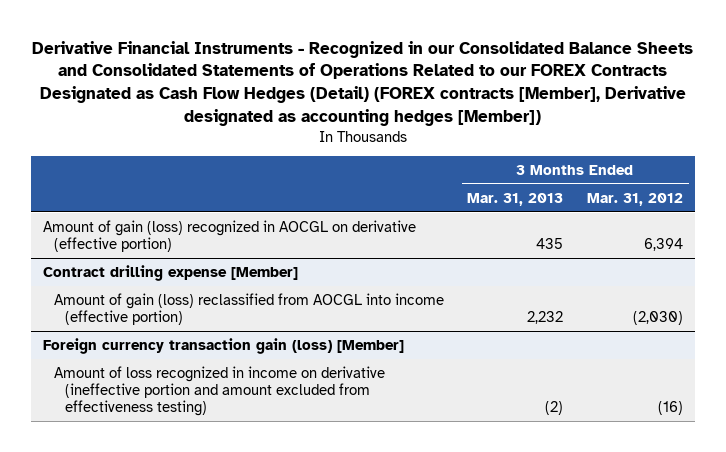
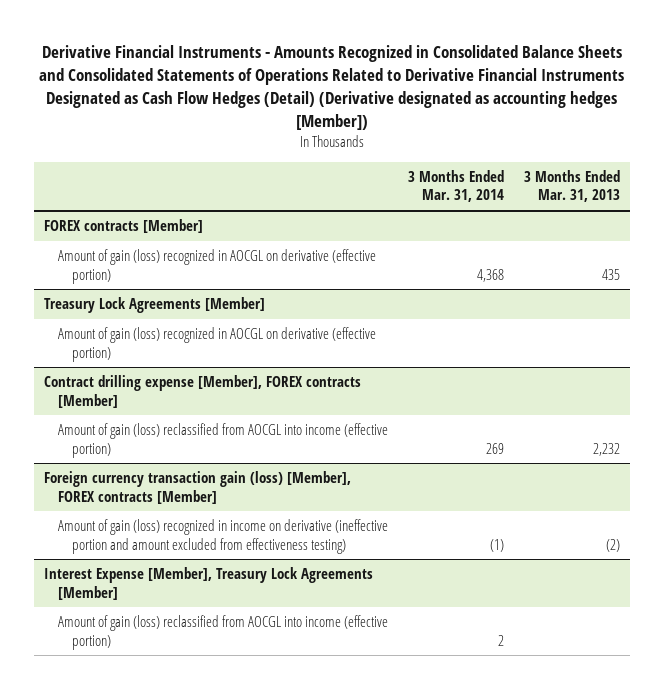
[31,40,693,126] Derivative Financial Instruments - Recognized in our Consolidated Balance Sheets and Consolidated Statements of Operations Related to our FOREX Contracts Designated as Cash Flow Hedges (Detail) (FOREX contracts [Member], Derivative designated as accounting hedges [Member]) -> [39,44,625,130] Derivative Financial Instruments - Amounts Recognized in Consolidated Balance Sheets and Consolidated Statements of Operations Related to Derivative Financial Instruments Designated as Cash Flow Hedges (Detail) (Derivative designated as accounting hedges [Member])
[586,192,683,206] Mar. 31, 2012 -> none
none -> [407,170,504,203] 3 Months Ended Mar. 31, 2014
none -> [44,219,204,234] FOREX contracts [Member]
none -> [44,297,266,314] Treasury Lock Agreements [Member]
none -> [58,327,377,362] Amount of gain (loss) recognized in AOCGL on derivative (effective portion)
[42,264,298,281] Contract drilling expense [Member] -> [44,375,362,408] Contract drilling expense [Member], FOREX contracts [Member]
[42,337,404,354] Foreign currency transaction gain (loss) [Member] -> [44,471,352,504] Foreign currency transaction gain (loss) [Member], FOREX contracts [Member]
[54,365,386,416] Amount of loss recognized in income on derivative (ineffective portion and amount excluded from effectiveness testing) -> [58,519,389,554] Amount of gain (loss) recognized in income on derivative (ineffective portion and amount excluded from effectiveness testing)
none -> [44,567,374,600] Interest Expense [Member], Treasury Lock Agreements [Member]
none -> [58,615,389,650] Amount of gain (loss) reclassified from AOCGL into income (effective portion)

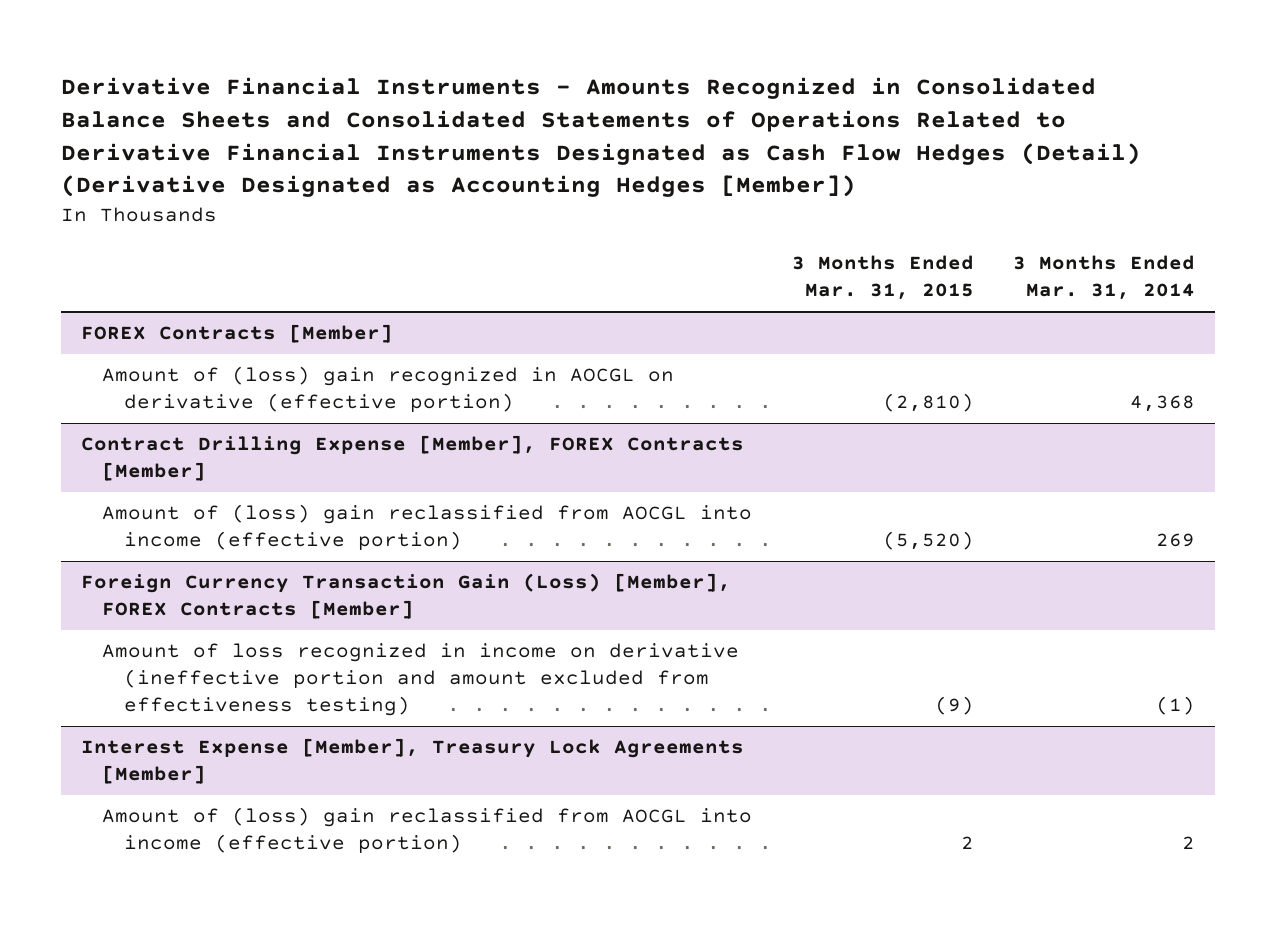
[39,44,625,130] Derivative Financial Instruments - Amounts Recognized in Consolidated Balance Sheets and Consolidated Statements of Operations Related to Derivative Financial Instruments Designated as Cash Flow Hedges (Detail) (Derivative designated as accounting hedges [Member]) -> [61,77,1142,198] Derivative Financial Instruments - Amounts Recognized in Consolidated Balance Sheets and Consolidated Statements of Operations Related to Derivative Financial Instruments Designated as Cash Flow Hedges (Detail) (Derivative Designated as Accounting Hedges [Member])
[523,170,620,203] 3 Months Ended Mar. 31, 2013 -> none
none -> [791,255,974,301] 3 Months Ended Mar. 31, 2015
[44,297,266,314] Treasury Lock Agreements [Member] -> none
[58,327,377,362] Amount of gain (loss) recognized in AOCGL on derivative (effective portion) -> none
[44,219,204,234] FOREX contracts [Member] -> [80,324,393,344] FOREX Contracts [Member]
[58,249,377,284] Amount of gain (loss) recognized in AOCGL on derivative (effective portion) -> [102,366,675,414] Amount of (loss) gain recognized in AOCGL on derivative (effective portion)
[44,375,362,408] Contract drilling expense [Member], FOREX contracts [Member] -> [80,435,744,482] Contract Drilling Expense [Member], FOREX Contracts [Member]
[58,423,389,458] Amount of gain (loss) reclassified from AOCGL into income (effective portion) -> [102,504,753,552] Amount of (loss) gain reclassified from AOCGL into income (effective portion)
[44,471,352,504] Foreign currency transaction gain (loss) [Member], FOREX contracts [Member] -> [80,573,731,620] Foreign Currency Transaction Gain (Loss) [Member], FOREX Contracts [Member]
[58,519,389,554] Amount of gain (loss) recognized in income on derivative (ineffective portion and amount excluded from effectiveness testing) -> [102,643,740,717] Amount of loss recognized in income on derivative (ineffective portion and amount excluded from effectiveness testing)
[58,615,389,650] Amount of gain (loss) reclassified from AOCGL into income (effective portion) -> [102,807,753,855] Amount of (loss) gain reclassified from AOCGL into income (effective portion)

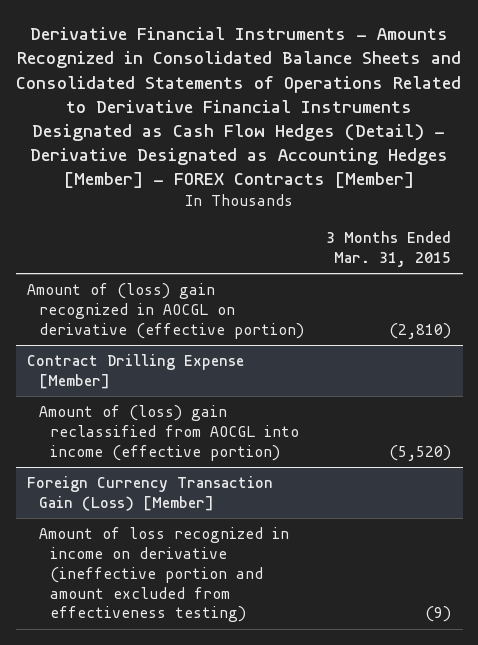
[61,77,1142,198] Derivative Financial Instruments - Amounts Recognized in Consolidated Balance Sheets and Consolidated Statements of Operations Related to Derivative Financial Instruments Designated as Cash Flow Hedges (Detail) (Derivative Designated as Accounting Hedges [Member]) -> [16,27,462,189] Derivative Financial Instruments - Amounts Recognized in Consolidated Balance Sheets and Consolidated Statements of Operations Related to Derivative Financial Instruments Designated as Cash Flow Hedges (Detail) - Derivative Designated as Accounting Hedges [Member] - FOREX Contracts [Member]
[1012,255,1195,301] 3 Months Ended Mar. 31, 2014 -> none
[80,324,393,344] FOREX Contracts [Member] -> none
[80,435,744,482] Contract Drilling Expense [Member], FOREX Contracts [Member] -> [27,354,245,389] Contract Drilling Expense [Member]
[80,573,731,620] Foreign Currency Transaction Gain (Loss) [Member], FOREX Contracts [Member] -> [27,476,274,511] Foreign Currency Transaction Gain (Loss) [Member]
[80,738,744,785] Interest Expense [Member], Treasury Lock Agreements [Member] -> none
[102,807,753,855] Amount of (loss) gain reclassified from AOCGL into income (effective portion) -> none

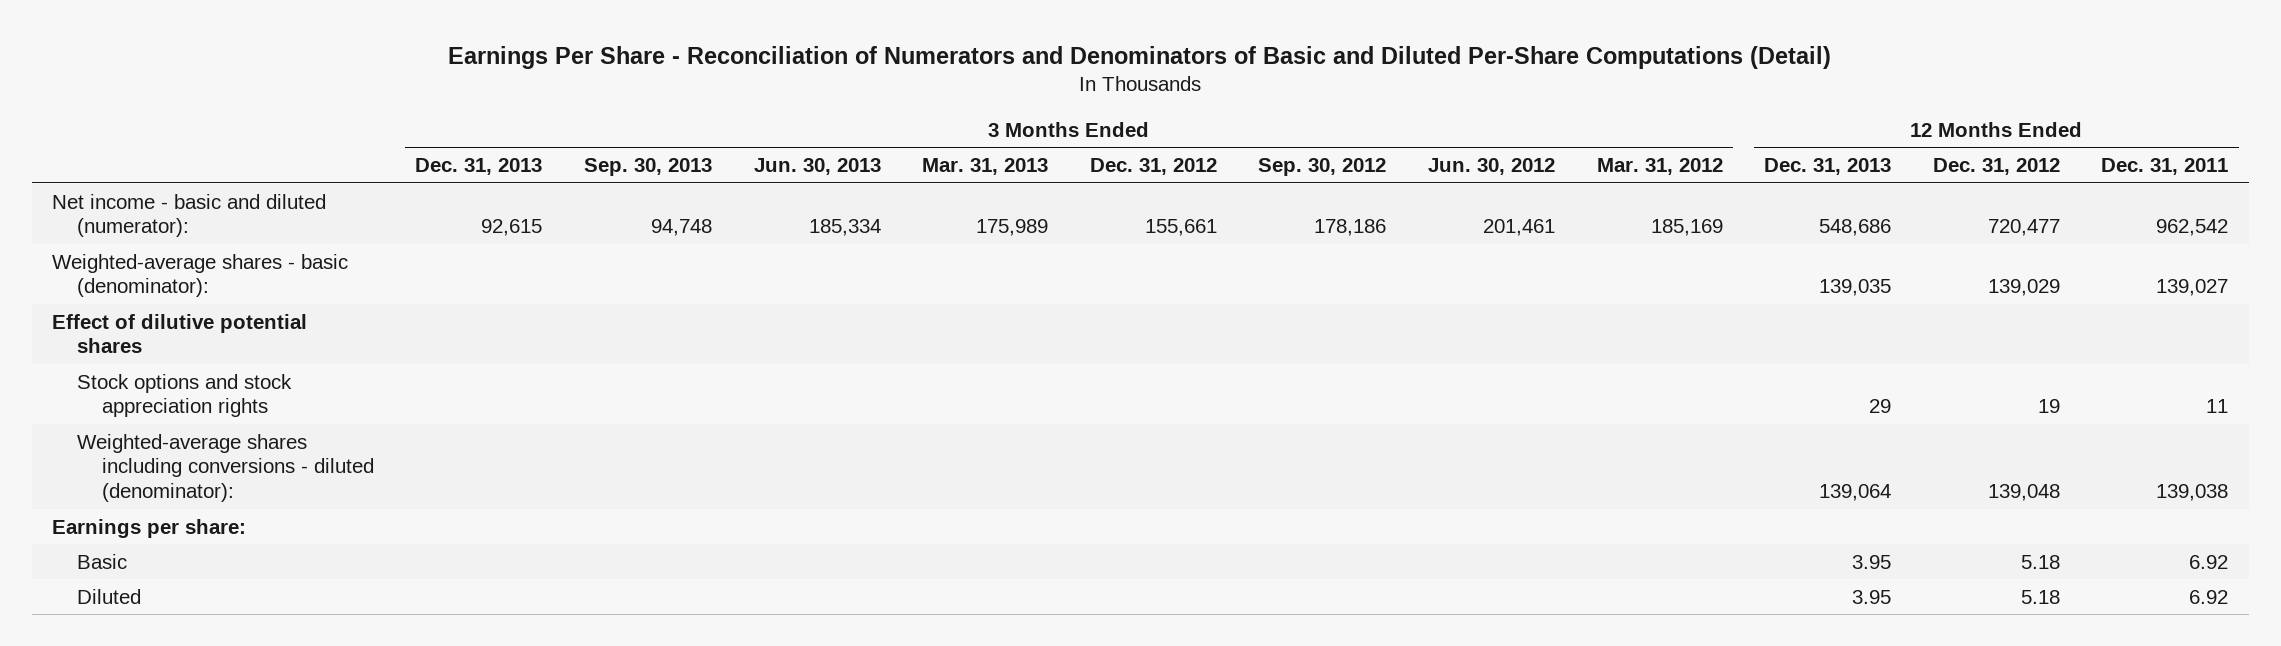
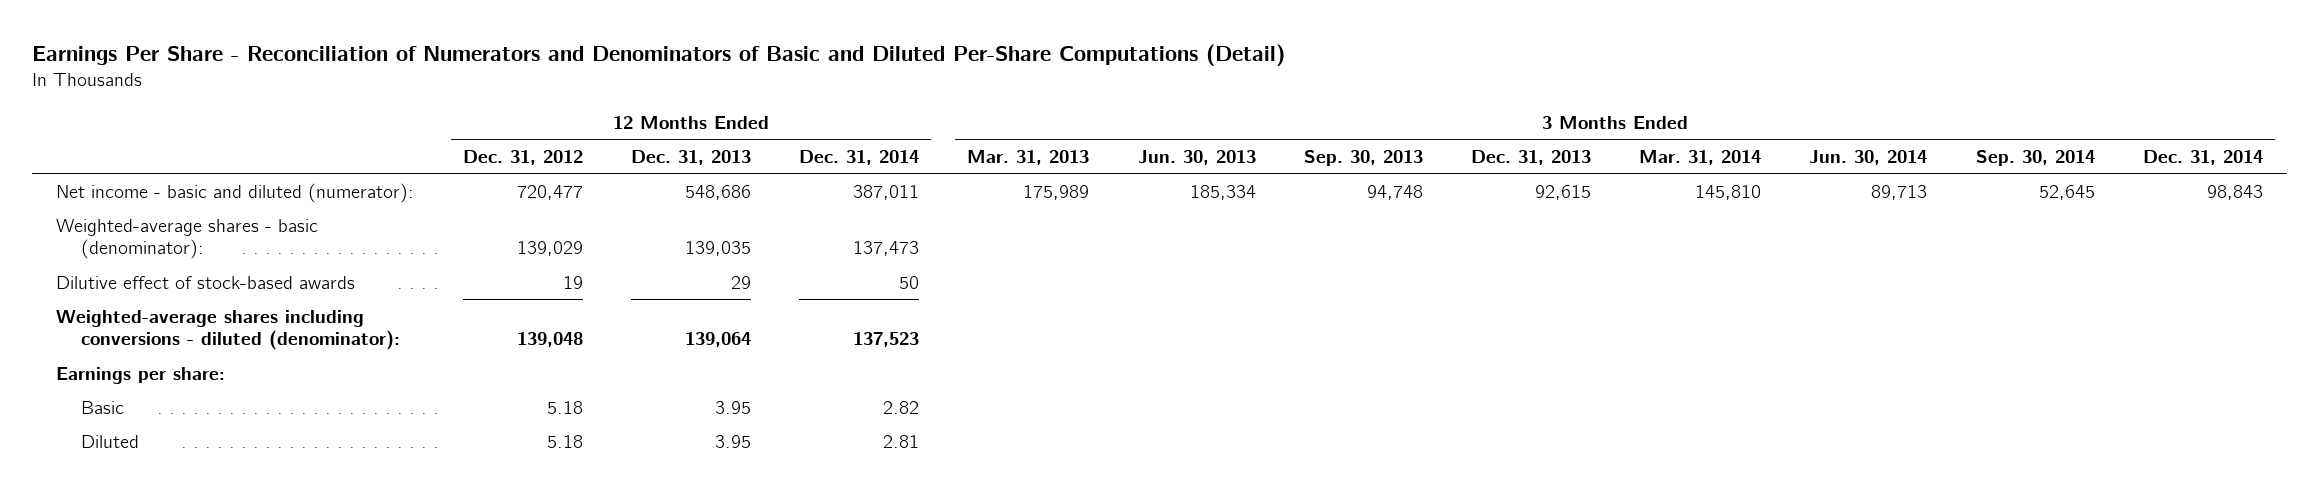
[1089,157,1217,175] Dec. 31, 2012 -> none
[1258,157,1387,176] Sep. 30, 2012 -> none
[1427,157,1555,175] Jun. 30, 2012 -> none
[1596,157,1723,175] Mar. 31, 2012 -> none
[2101,157,2229,175] Dec. 31, 2011 -> none
none -> [799,149,920,165] Dec. 31, 2014
none -> [1639,149,1762,165] Mar. 31, 2014
none -> [1809,149,1928,165] Jun. 30, 2014
none -> [1975,149,2095,166] Sep. 30, 2014
none -> [2142,149,2263,165] Dec. 31, 2014
[52,313,308,354] Effect of dilutive potential shares -> none
[77,373,293,418] Stock options and stock appreciation rights -> [56,275,356,289] Dilutive effect of stock-based awards

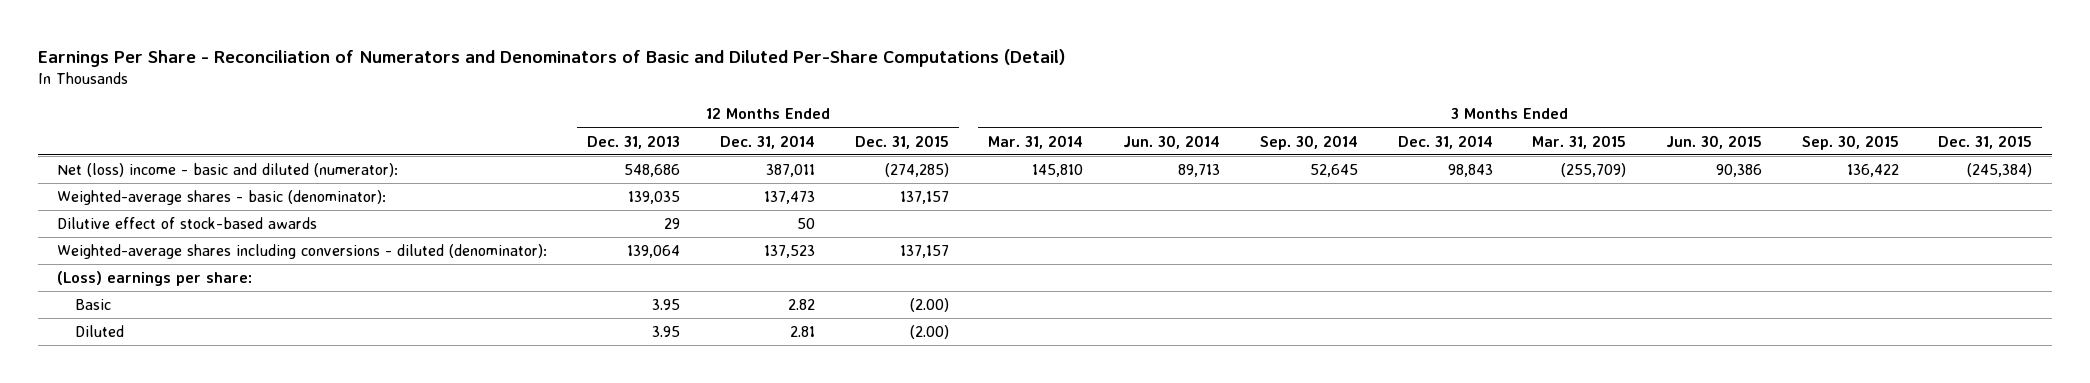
[462,149,583,165] Dec. 31, 2012 -> none
[967,149,1090,165] Mar. 31, 2013 -> none
[1137,149,1256,165] Jun. 30, 2013 -> none
[1303,149,1423,166] Sep. 30, 2013 -> none
[1471,149,1592,165] Dec. 31, 2013 -> none
none -> [854,134,949,149] Dec. 31, 2015
none -> [1532,134,1627,149] Mar. 31, 2015
none -> [1666,134,1763,149] Jun. 30, 2015
none -> [1801,134,1899,150] Sep. 30, 2015
none -> [1938,134,2033,149] Dec. 31, 2015
[56,182,415,203] Net income - basic and diluted (numerator): -> [57,163,399,178] Net (loss) income - basic and diluted (numerator):
[56,366,226,384] Earnings per share: -> [57,271,253,287] (Loss) earnings per share:

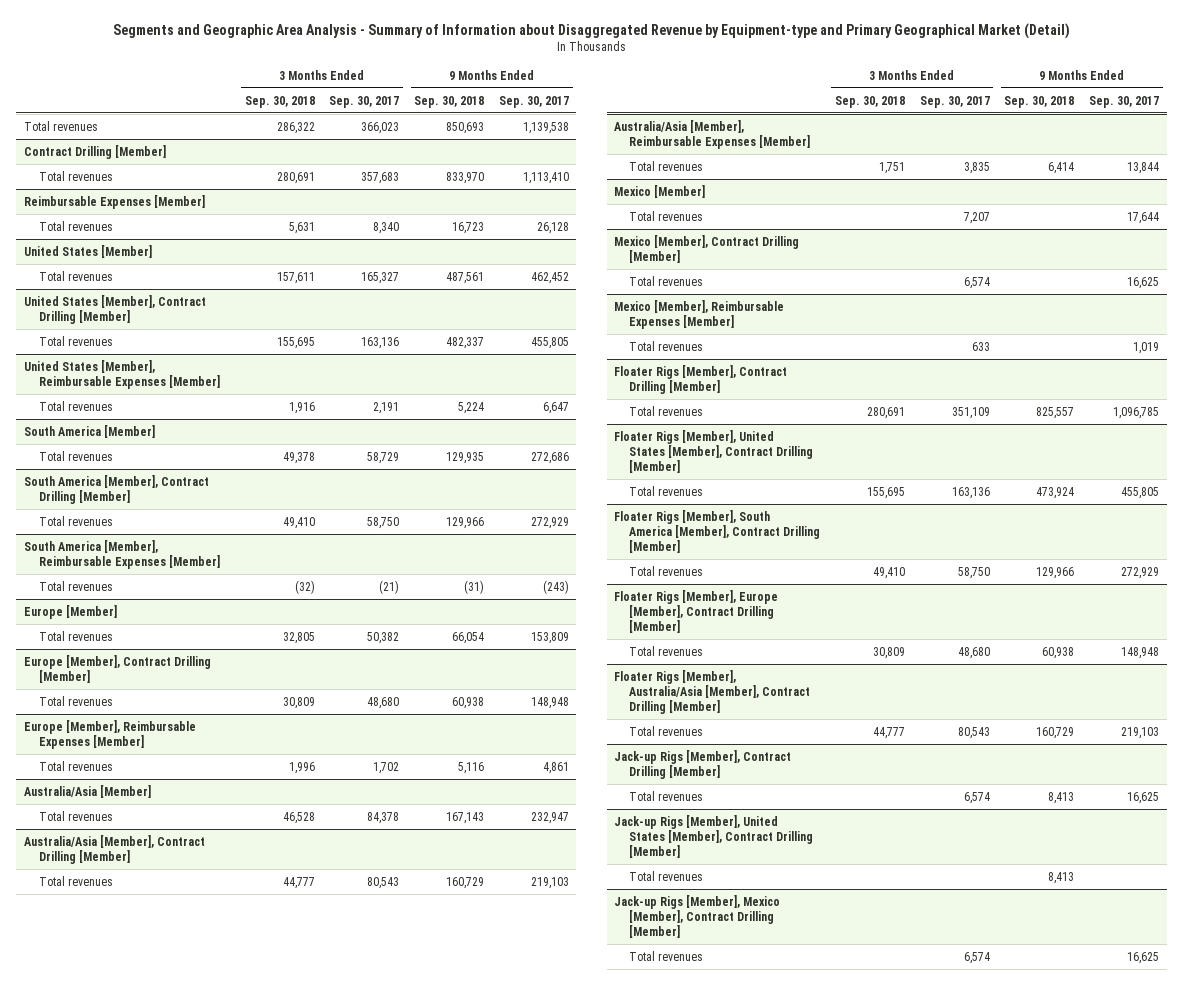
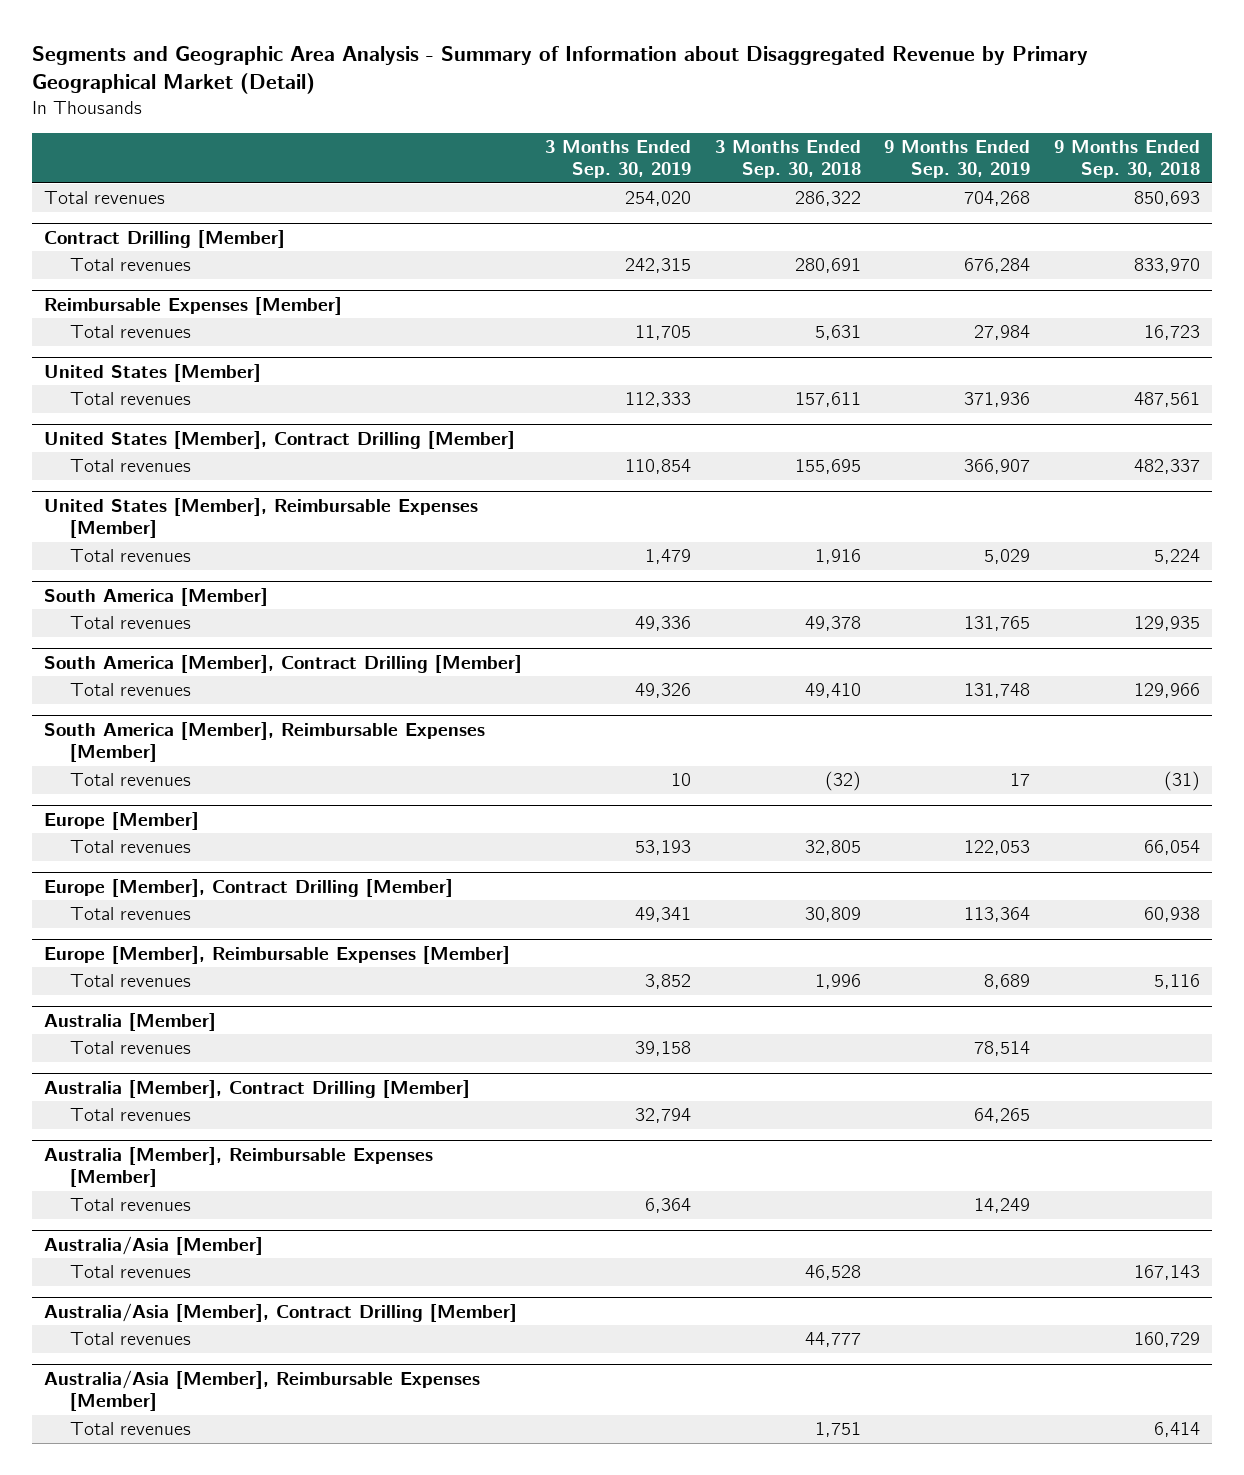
[112,23,1070,40] Segments and Geographic Area Analysis - Summary of Information about Disaggregated Revenue by Equipment-type and Primary Geographical Market (Detail) -> [31,45,1088,95] Segments and Geographic Area Analysis - Summary of Information about Disaggregated Revenue by Primary Geographical Market (Detail)
[329,95,400,108] Sep. 30, 2017 -> none
[499,95,570,108] Sep. 30, 2017 -> none
none -> [545,139,692,179] 3 Months Ended Sep. 30, 2019
none -> [884,139,1031,179] 9 Months Ended Sep. 30, 2019
none -> [43,1012,216,1031] Australia [Member]
none -> [69,1041,191,1055] Total revenues
none -> [43,1079,470,1098] Australia [Member], Contract Drilling [Member]
none -> [69,1108,191,1122] Total revenues
none -> [43,1146,433,1187] Australia [Member], Reimbursable Expenses [Member]
none -> [69,1198,191,1212] Total revenues
[613,184,705,198] Mexico [Member] -> none
[628,210,703,221] Total revenues -> none
[613,234,799,263] Mexico [Member], Contract Drilling [Member] -> none
[628,275,703,286] Total revenues -> none
[613,299,784,329] Mexico [Member], Reimbursable Expenses [Member] -> none
[628,340,703,351] Total revenues -> none
[613,364,787,394] Floater Rigs [Member], Contract Drilling [Member] -> none
[628,405,703,416] Total revenues -> none
[613,429,813,473] Floater Rigs [Member], United States [Member], Contract Drilling [Member] -> none
[628,485,703,496] Total revenues -> none
[613,509,820,553] Floater Rigs [Member], South America [Member], Contract Drilling [Member] -> none
[628,565,703,576] Total revenues -> none
[613,589,778,633] Floater Rigs [Member], Europe [Member], Contract Drilling [Member] -> none
[628,645,703,656] Total revenues -> none
[613,669,810,714] Floater Rigs [Member], Australia/Asia [Member], Contract Drilling [Member] -> none
[628,725,703,736] Total revenues -> none
[613,749,791,779] Jack-up Rigs [Member], Contract Drilling [Member] -> none
[628,790,703,801] Total revenues -> none
[613,814,813,858] Jack-up Rigs [Member], United States [Member], Contract Drilling [Member] -> none
[628,870,703,881] Total revenues -> none
[613,894,780,938] Jack-up Rigs [Member], Mexico [Member], Contract Drilling [Member] -> none
[628,950,703,961] Total revenues -> none

